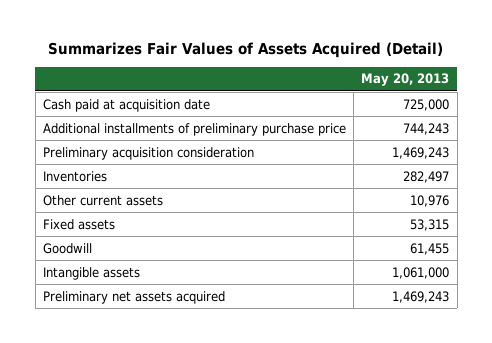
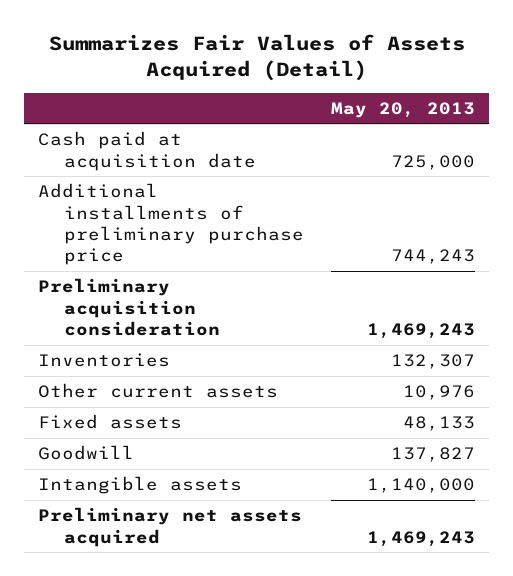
[403,170,450,183] 282,497 -> [391,354,476,370] 132,307
[410,218,450,231] 53,315 -> [403,416,476,432] 48,133
[410,242,450,255] 61,455 -> [391,447,476,463] 137,827
[392,266,450,279] 1,061,000 -> [367,478,476,494] 1,140,000

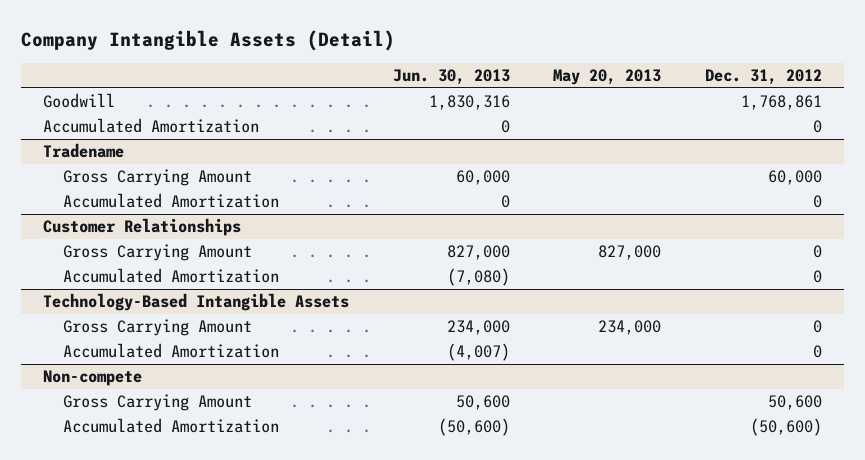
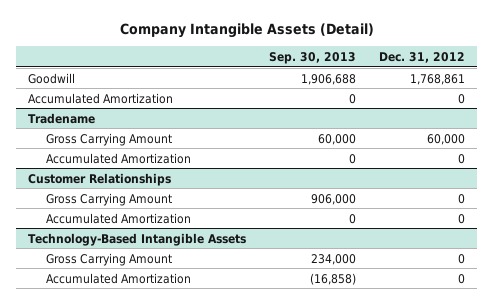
[392,69,510,86] Jun. 30, 2013 -> none
[553,69,662,86] May 20, 2013 -> none
none -> [269,51,357,64] Sep. 30, 2013
[42,370,142,387] Non-compete -> none
[62,394,252,412] Gross Carrying Amount -> none
[62,418,279,434] Accumulated Amortization -> none

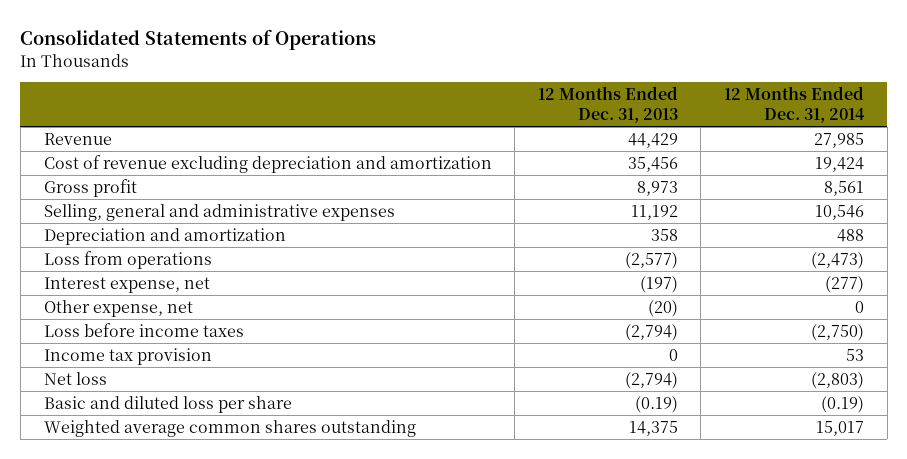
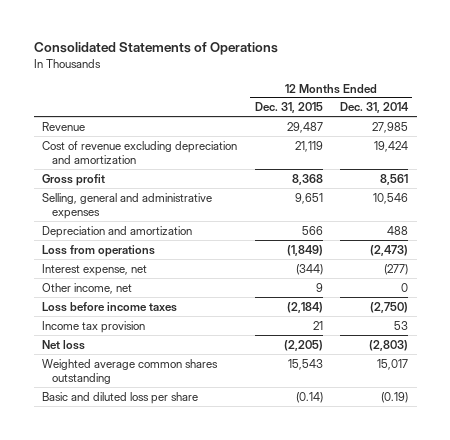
[537,86,678,124] 12 Months Ended Dec. 31, 2013 -> none
none -> [254,102,323,114] Dec. 31, 2015
[43,299,193,317] Other expense, net -> [42,282,133,294] Other income, net
[43,395,292,413] Basic and diluted loss per share -> [42,391,199,404] Basic and diluted loss per share

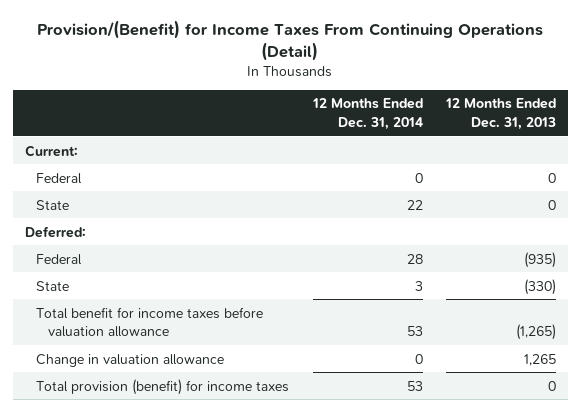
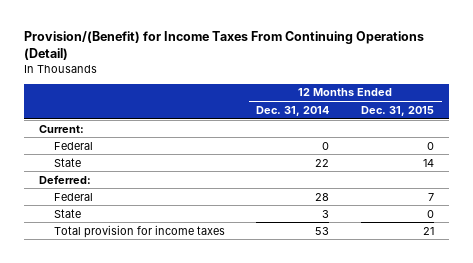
[445,98,557,130] 12 Months Ended Dec. 31, 2013 -> none
none -> [360,105,434,116] Dec. 31, 2015
[36,306,264,337] Total benefit for income taxes before valuation allowance -> none
[36,353,225,367] Change in valuation allowance -> none
[36,378,290,395] Total provision (benefit) for income taxes -> [54,224,226,238] Total provision for income taxes

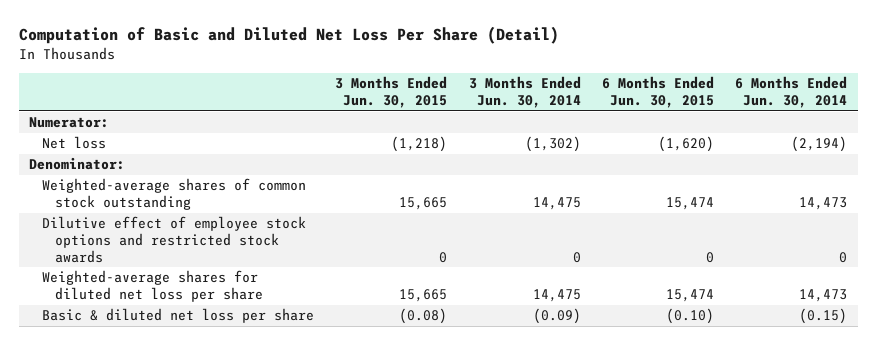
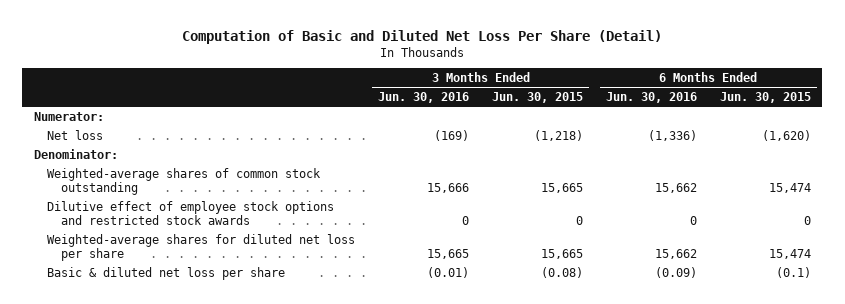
[468,76,581,109] 3 Months Ended Jun. 30, 2014 -> none
[735,76,848,109] 6 Months Ended Jun. 30, 2014 -> none
none -> [378,92,470,104] Jun. 30, 2016
none -> [605,92,697,104] Jun. 30, 2016
[665,308,714,325] (0.10) -> [775,266,811,278] (0.1)

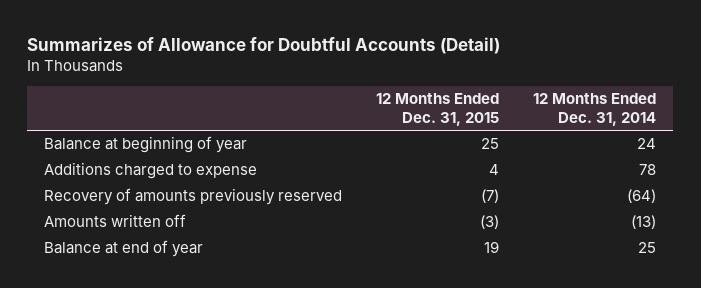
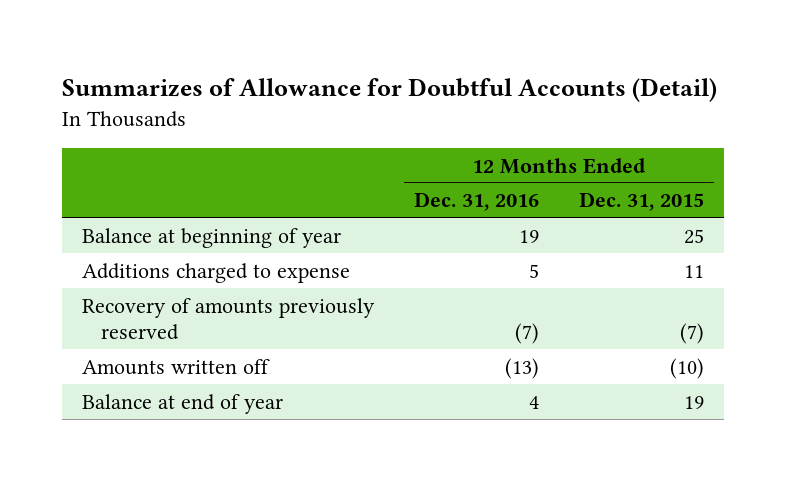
[533,93,657,126] 12 Months Ended Dec. 31, 2014 -> none
none -> [414,192,540,212] Dec. 31, 2016
[489,164,500,176] 4 -> [684,264,705,278] 11
[480,215,500,230] (3) -> [670,357,705,379] (10)

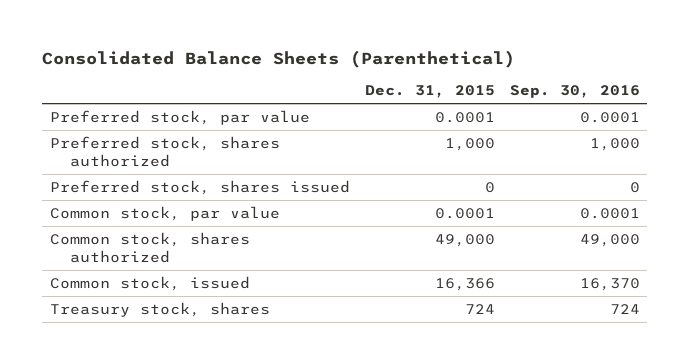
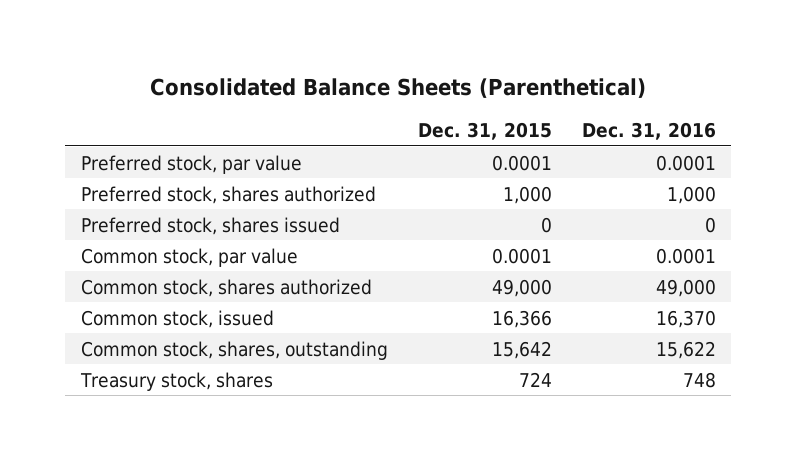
[509,85,640,99] Sep. 30, 2016 -> none
none -> [581,121,716,140] Dec. 31, 2016
none -> [80,340,388,360] Common stock, shares, outstanding

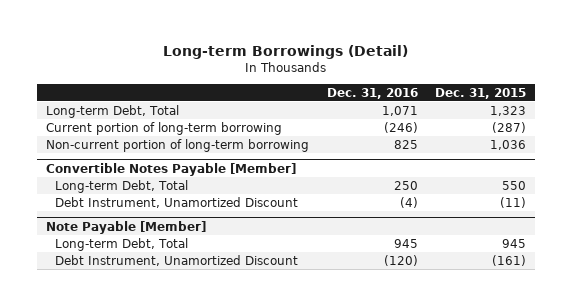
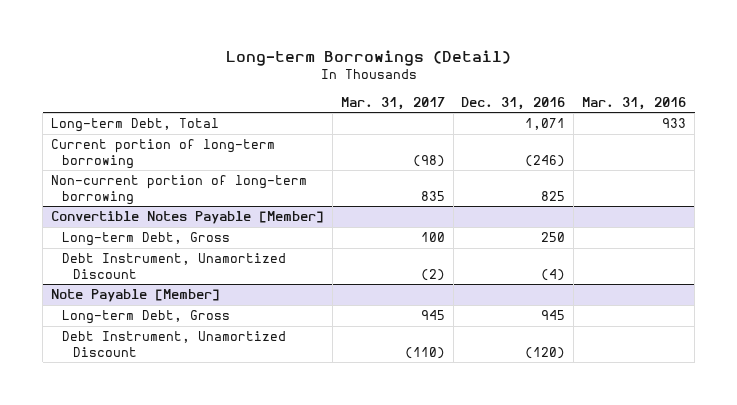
[434,87,526,99] Dec. 31, 2015 -> none
none -> [340,96,445,110] Mar. 31, 2017
none -> [582,96,687,110] Mar. 31, 2016
[55,179,189,193] Long-term Debt, Total -> [61,232,230,247] Long-term Debt, Gross
[55,237,189,251] Long-term Debt, Total -> [61,310,230,325] Long-term Debt, Gross

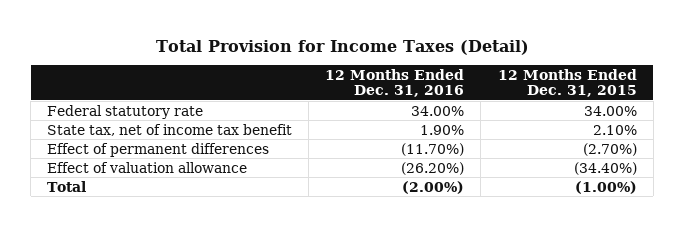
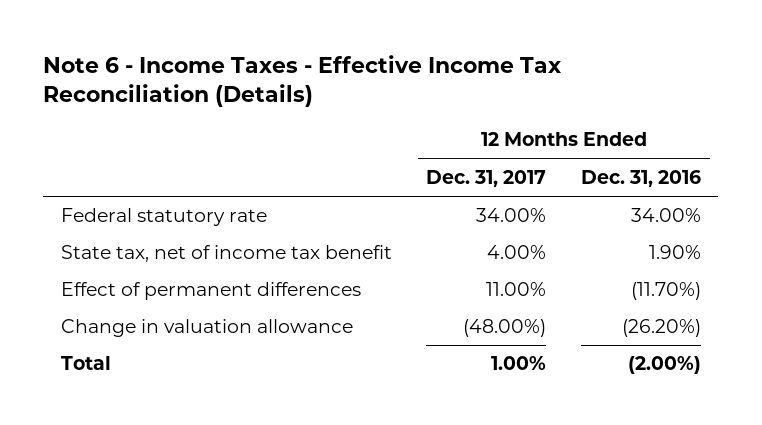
[155,39,529,55] Total Provision for Income Taxes (Detail) -> [43,54,562,108] Note 6 - Income Taxes - Effective Income Tax Reconciliation (Details)
[497,68,637,98] 12 Months Ended Dec. 31, 2015 -> none
none -> [426,169,547,187] Dec. 31, 2017
[47,161,248,173] Effect of valuation allowance -> [60,319,353,338] Change in valuation allowance

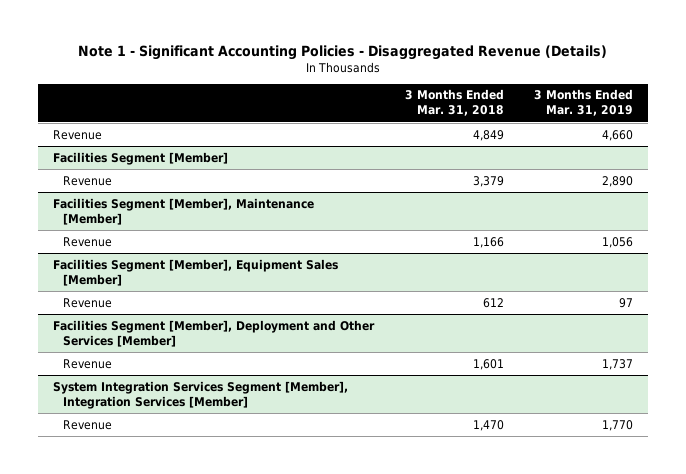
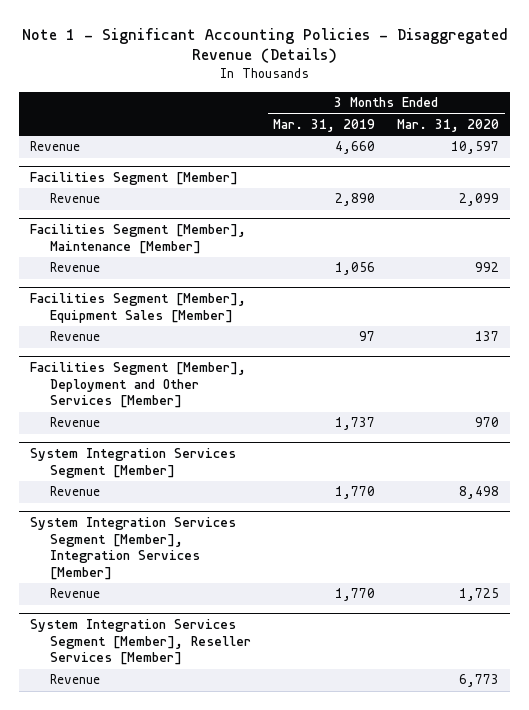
[404,89,504,117] 3 Months Ended Mar. 31, 2018 -> none
none -> [397,118,500,132] Mar. 31, 2020
none -> [29,447,236,478] System Integration Services Segment [Member]
none -> [50,486,101,497] Revenue
none -> [29,618,252,666] System Integration Services Segment [Member], Reseller Services [Member]
none -> [50,674,101,685] Revenue

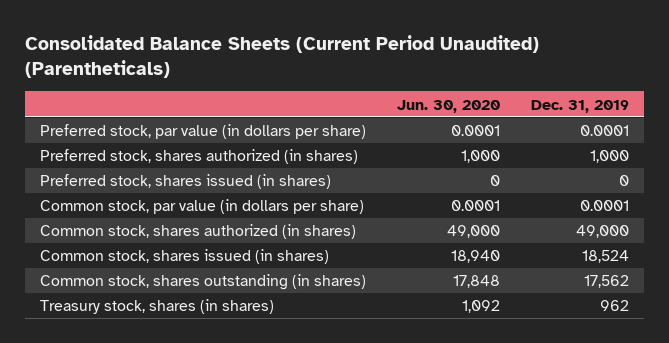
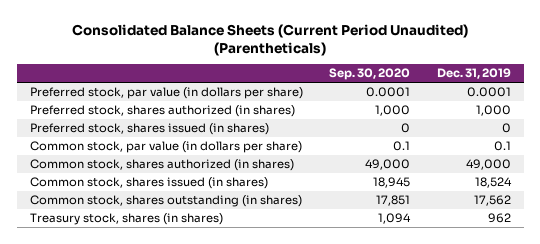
[397,99,501,113] Jun. 30, 2020 -> none
none -> [329,68,411,81] Sep. 30, 2020
[579,200,629,212] 0.0001 -> [493,141,511,152] 0.1

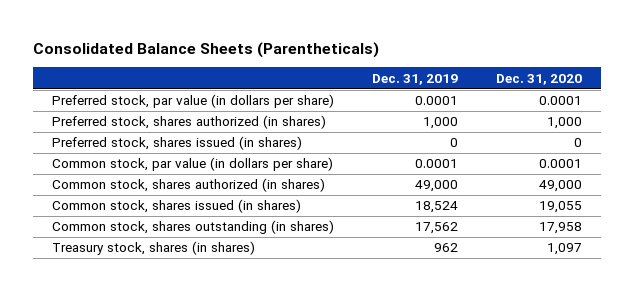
[72,23,469,56] Consolidated Balance Sheets (Current Period Unaudited) (Parentheticals) -> [32,41,379,58] Consolidated Balance Sheets (Parentheticals)
[329,68,411,81] Sep. 30, 2020 -> none
none -> [495,73,582,85] Dec. 31, 2020
[493,141,511,152] 0.1 -> [414,159,458,169] 0.0001

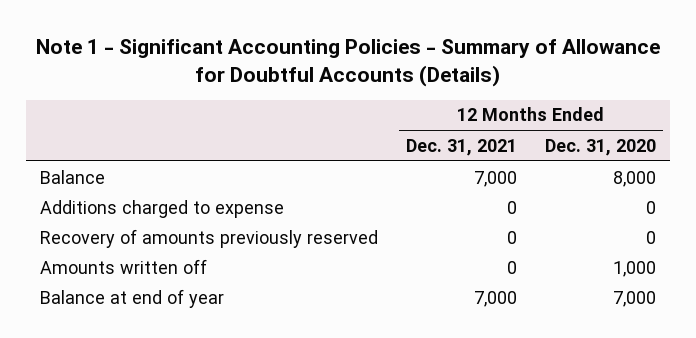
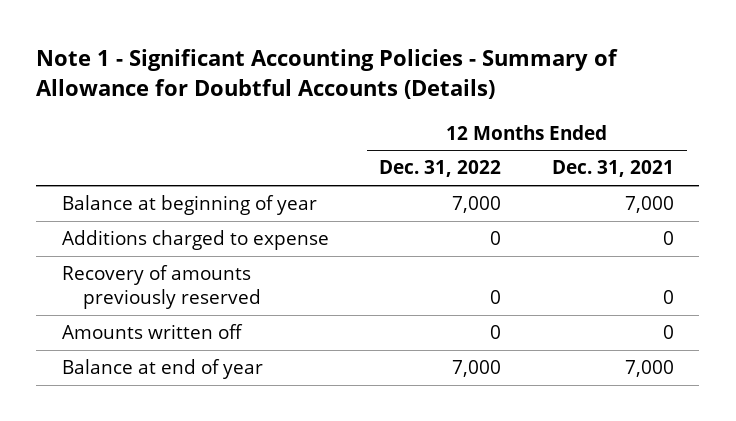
[544,138,656,156] Dec. 31, 2020 -> none
none -> [379,160,502,178] Dec. 31, 2022
[39,169,105,184] Balance -> [61,195,317,216] Balance at beginning of year

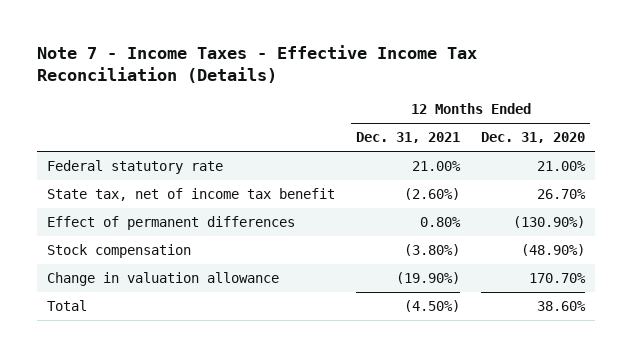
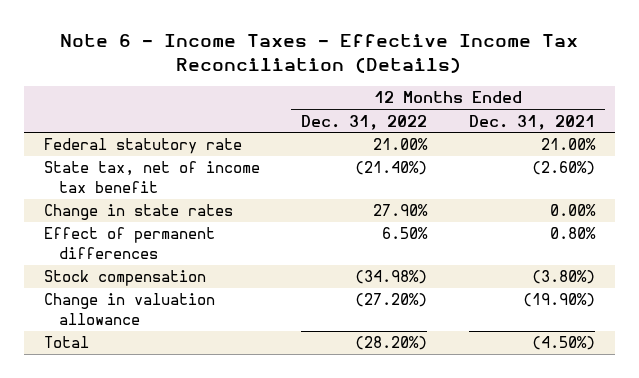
[36,44,477,83] Note 7 - Income Taxes - Effective Income Tax Reconciliation (Details) -> [60,34,579,73] Note 6 - Income Taxes - Effective Income Tax Reconciliation (Details)
[481,132,586,144] Dec. 31, 2020 -> none
none -> [301,114,428,130] Dec. 31, 2022
none -> [44,204,234,221] Change in state rates

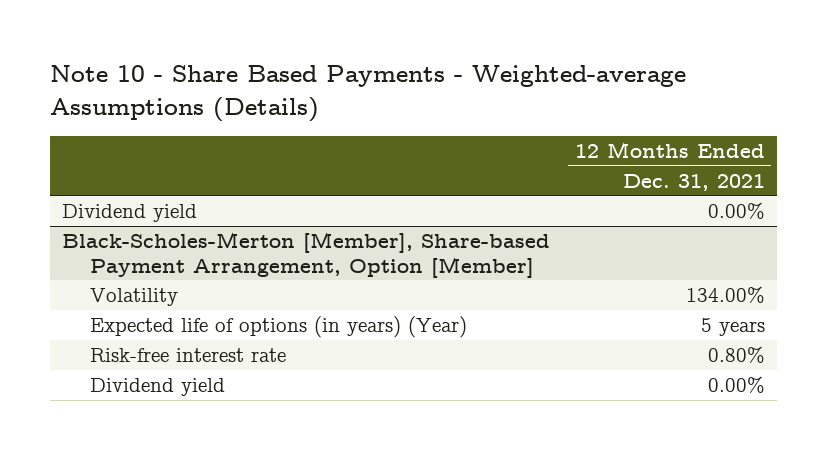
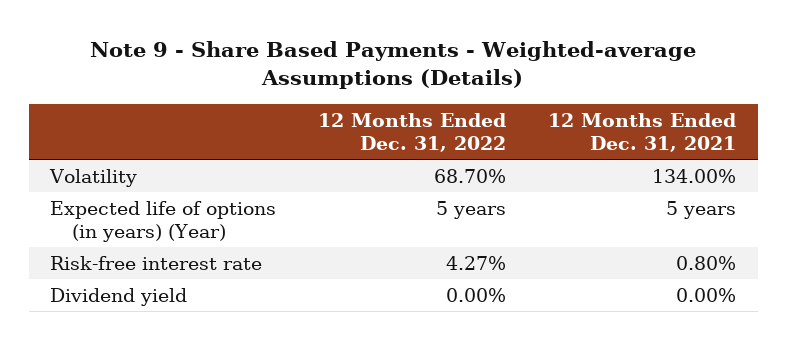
[49,65,686,122] Note 10 - Share Based Payments - Weighted-average Assumptions (Details) -> [90,41,697,90] Note 9 - Share Based Payments - Weighted-average Assumptions (Details)
none -> [318,112,507,152] 12 Months Ended Dec. 31, 2022
[61,204,197,223] Dividend yield -> none
[61,232,550,278] Black-Scholes-Merton [Member], Share-based Payment Arrangement, Option [Member] -> none

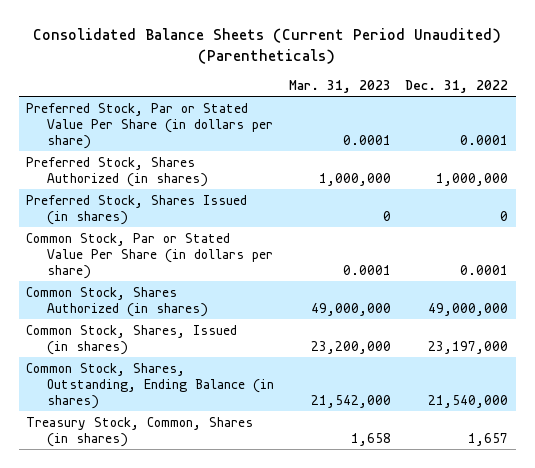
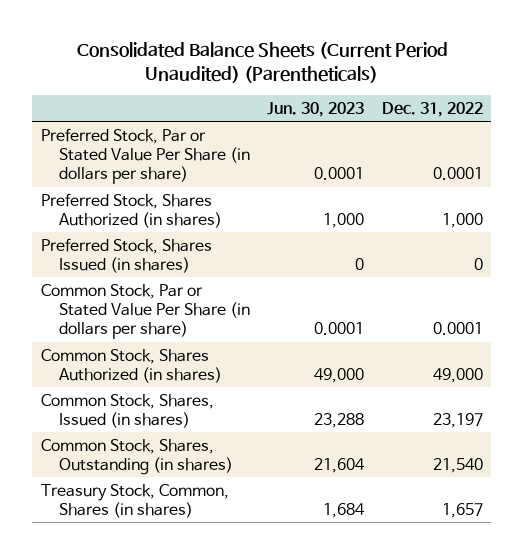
[288,79,391,93] Mar. 31, 2023 -> none
none -> [267,101,365,117] Jun. 30, 2023
[436,172,509,186] 1,000,000 -> [441,212,483,228] 1,000
[428,302,509,316] 49,000,000 -> [432,367,483,383] 49,000
[428,340,509,354] 23,197,000 -> [432,412,483,428] 23,197
[26,362,274,409] Common Stock, Shares, Outstanding, Ending Balance (in shares) -> [40,438,234,475] Common Stock, Shares, Outstanding (in shares)
[428,394,509,408] 21,540,000 -> [432,457,483,473] 21,540

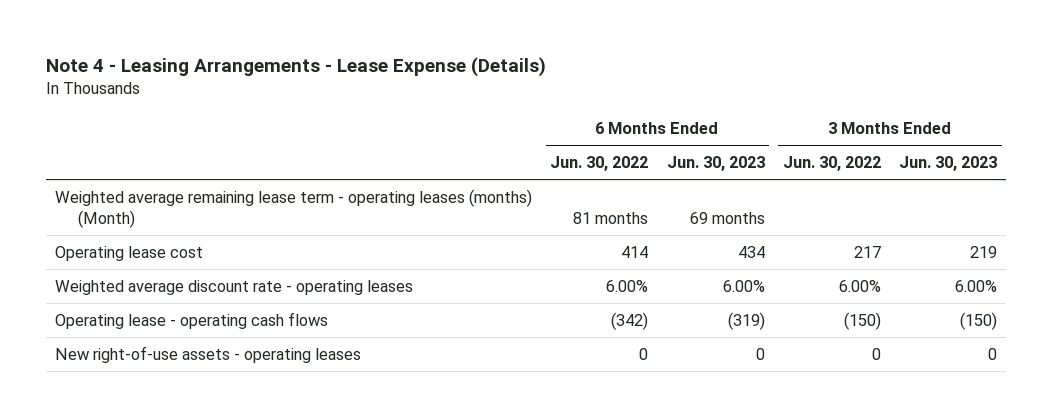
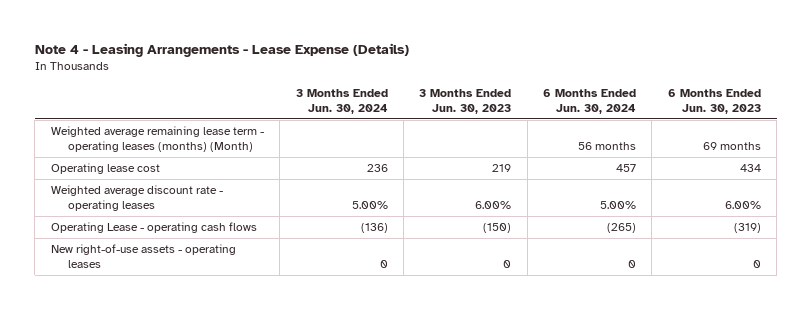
[550,156,649,172] Jun. 30, 2022 -> none
[782,156,881,172] Jun. 30, 2022 -> none
none -> [295,88,388,114] 3 Months Ended Jun. 30, 2024
none -> [542,88,636,114] 6 Months Ended Jun. 30, 2024
[55,312,329,330] Operating lease - operating cash flows -> [50,222,257,234] Operating Lease - operating cash flows

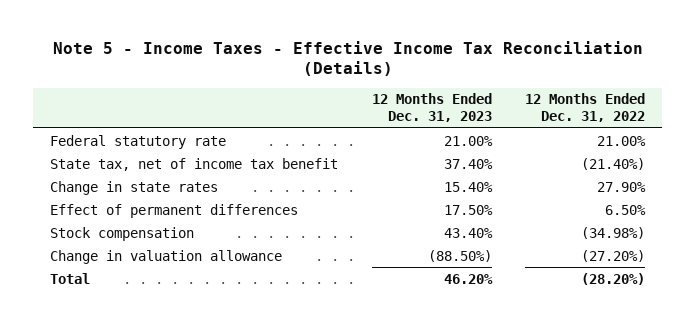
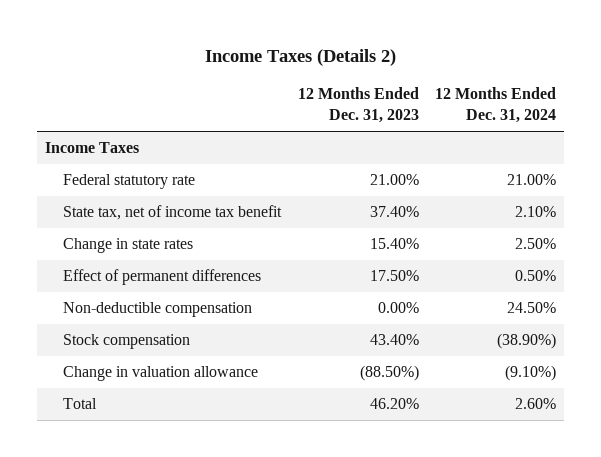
[52,40,643,77] Note 5 - Income Taxes - Effective Income Tax Reconciliation (Details) -> [204,48,396,66] Income Taxes (Details 2)
[525,93,646,122] 12 Months Ended Dec. 31, 2022 -> none
none -> [435,87,557,124] 12 Months Ended Dec. 31, 2024
none -> [45,142,140,154] Income Taxes
none -> [63,302,253,318] Non-deductible compensation

